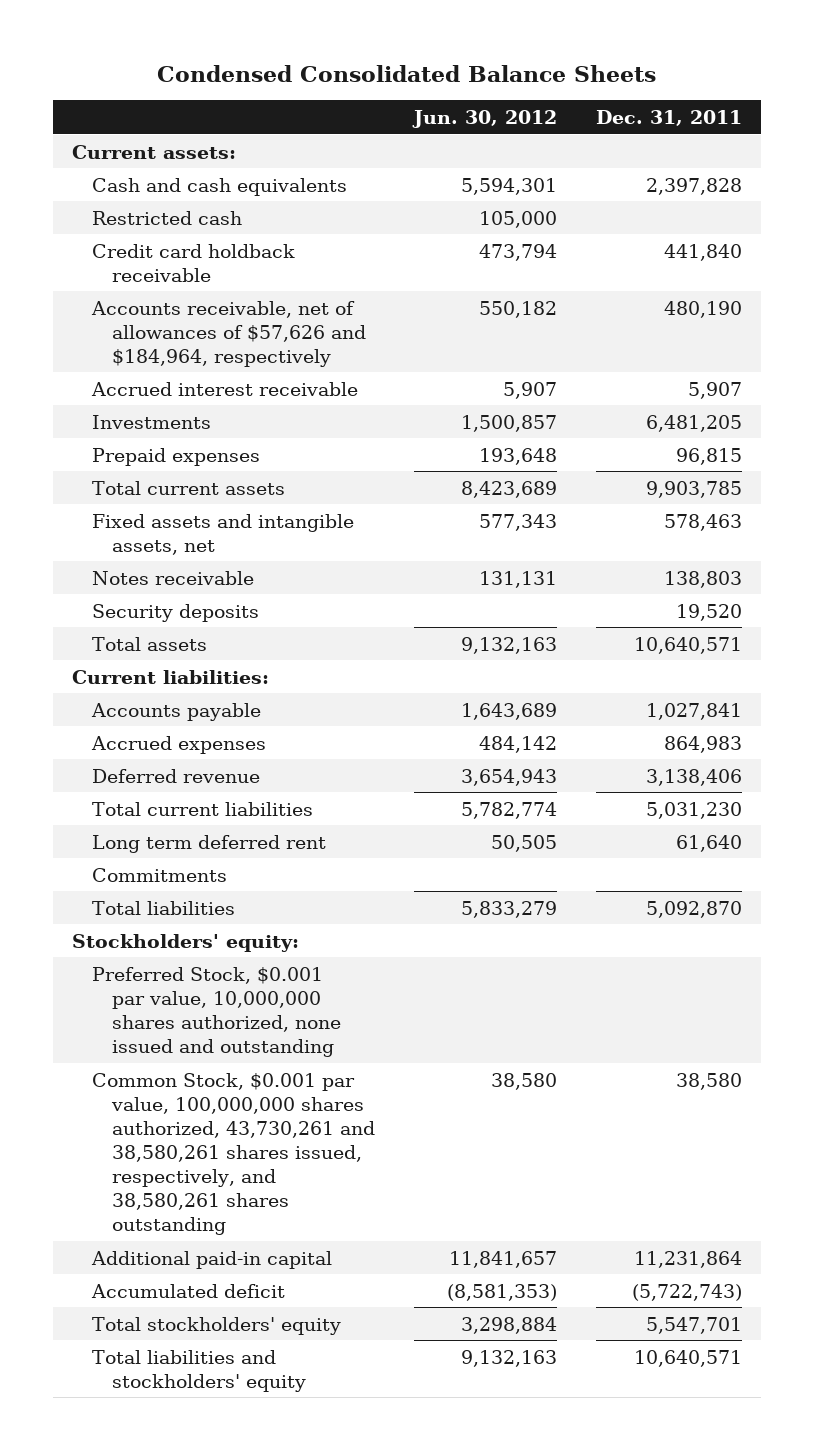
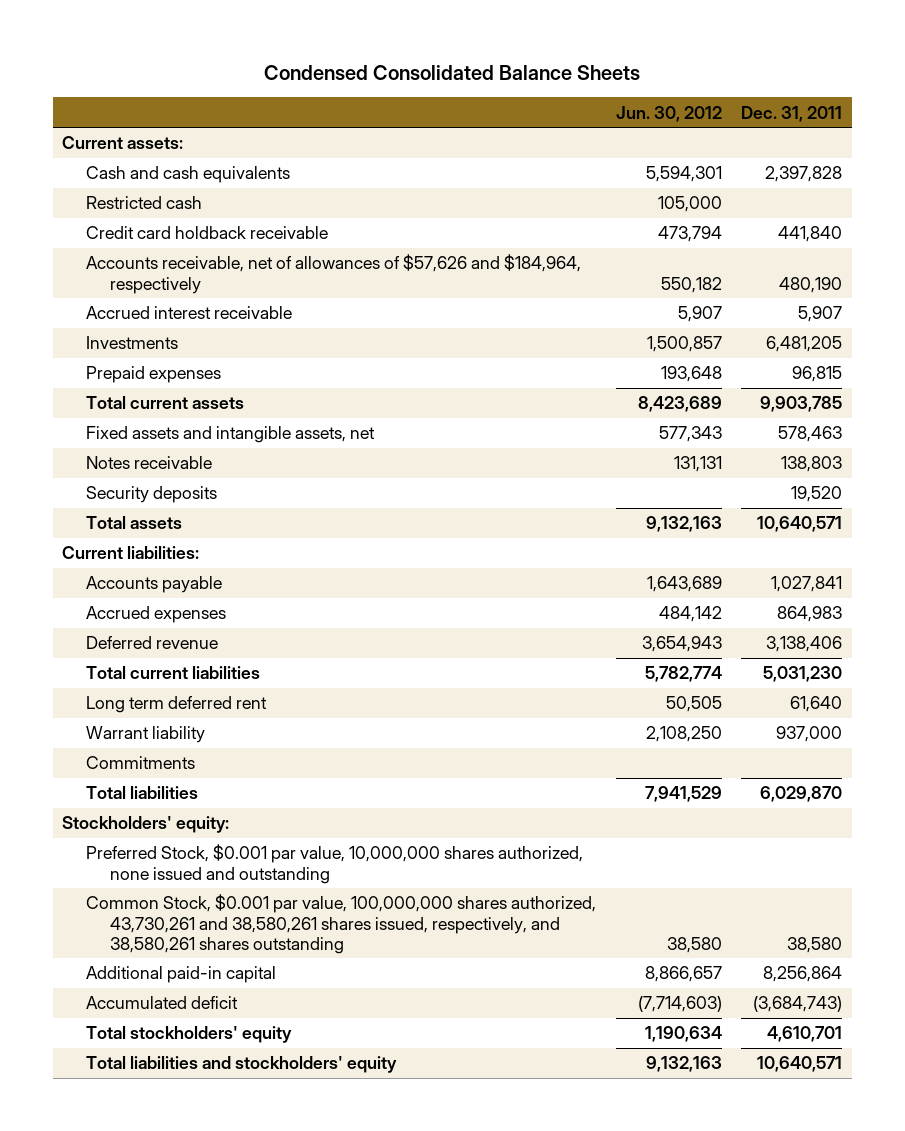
none -> [86,726,206,744] Warrant liability
[460,900,557,918] 5,833,279 -> [644,786,722,803] 7,941,529
[645,900,742,918] 5,092,870 -> [760,786,843,803] 6,029,870
[448,1250,557,1268] 11,841,657 -> [644,966,722,983] 8,866,657
[633,1250,742,1268] 11,231,864 -> [763,966,843,983] 8,256,864
[446,1283,557,1301] (8,581,353) -> [637,996,722,1013] (7,714,603)
[631,1283,742,1301] (5,722,743) -> [753,996,843,1013] (3,684,743)
[460,1316,557,1334] 3,298,884 -> [644,1026,722,1043] 1,190,634
[645,1316,742,1334] 5,547,701 -> [767,1026,843,1043] 4,610,701

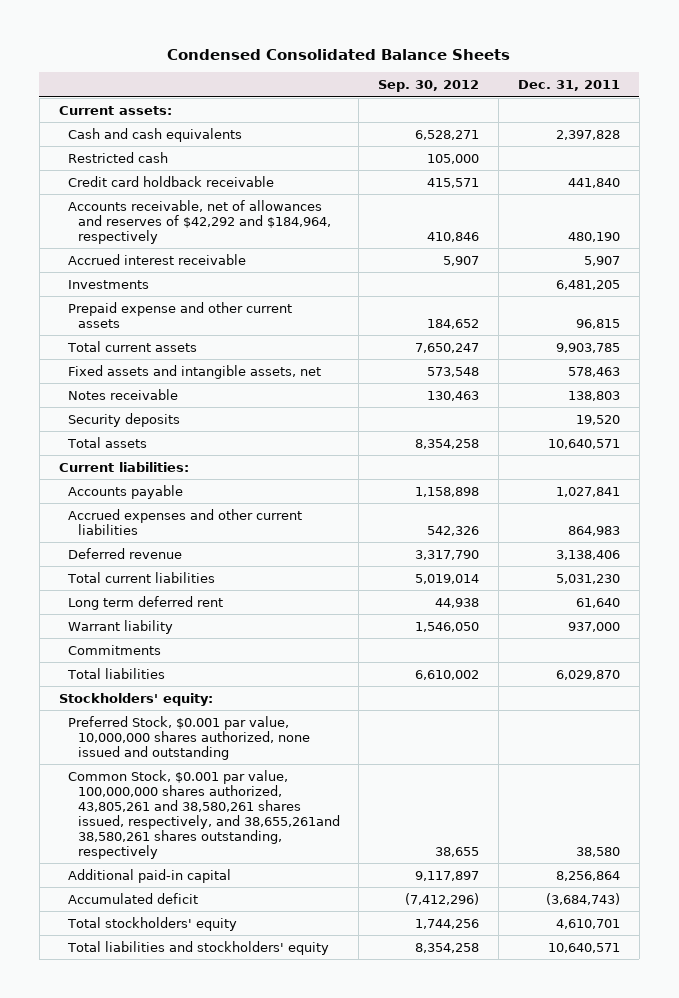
[615,105,722,122] Jun. 30, 2012 -> none
none -> [378,80,480,93] Sep. 30, 2012
[86,254,582,294] Accounts receivable, net of allowances of $57,626 and $184,964, respectively -> [68,199,331,244] Accounts receivable, net of allowances and reserves of $42,292 and $184,964, respectively
[86,366,222,384] Prepaid expenses -> [68,301,293,328] Prepaid expense and other current assets
[86,606,227,624] Accrued expenses -> [68,508,303,535] Accrued expenses and other current liabilities
[86,894,597,954] Common Stock, $0.001 par value, 100,000,000 shares authorized, 43,730,261 and 38,580,261 shares issued, respectively, and 38,580,261 shares outstanding -> [68,769,340,859] Common Stock, $0.001 par value, 100,000,000 shares authorized, 43,805,261 and 38,580,261 shares issued, respectively, and 38,655,261and 38,580,261 shares outstanding, respectively

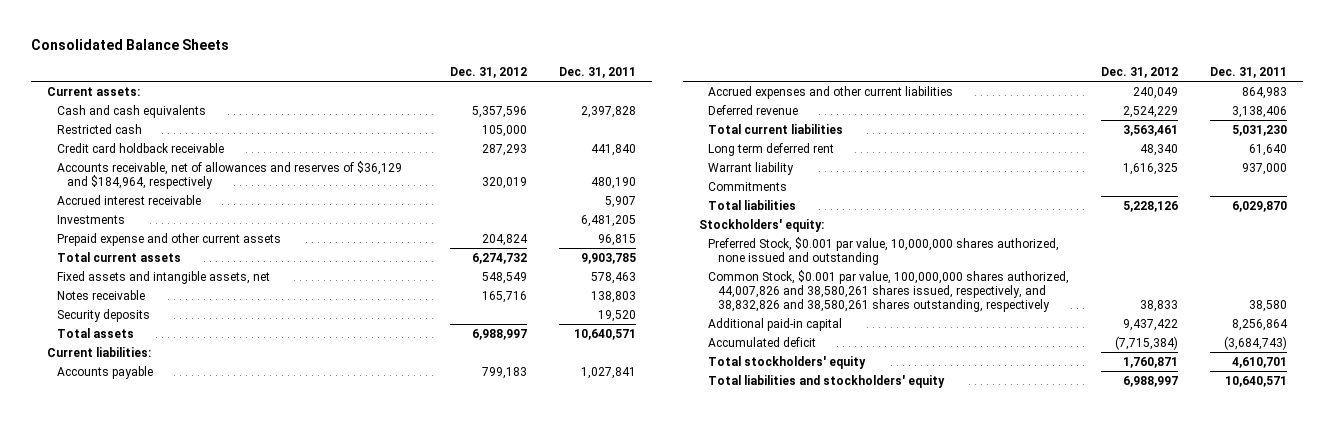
[167,48,511,60] Condensed Consolidated Balance Sheets -> [31,39,230,51] Consolidated Balance Sheets
[378,80,480,93] Sep. 30, 2012 -> none
none -> [450,67,528,79] Dec. 31, 2012
[68,199,331,244] Accounts receivable, net of allowances and reserves of $42,292 and $184,964, respectively -> [56,160,402,190] Accounts receivable, net of allowances and reserves of $36,129 and $184,964, respectively
[68,769,340,859] Common Stock, $0.001 par value, 100,000,000 shares authorized, 43,805,261 and 38,580,261 shares issued, respectively, and 38,655,261and 38,580,261 shares outstanding, respectively -> [708,269,1070,313] Common Stock, $0.001 par value, 100,000,000 shares authorized, 44,007,826 and 38,580,261 shares issued, respectively, and 38,832,826 and 38,580,261 shares outstanding, respectively

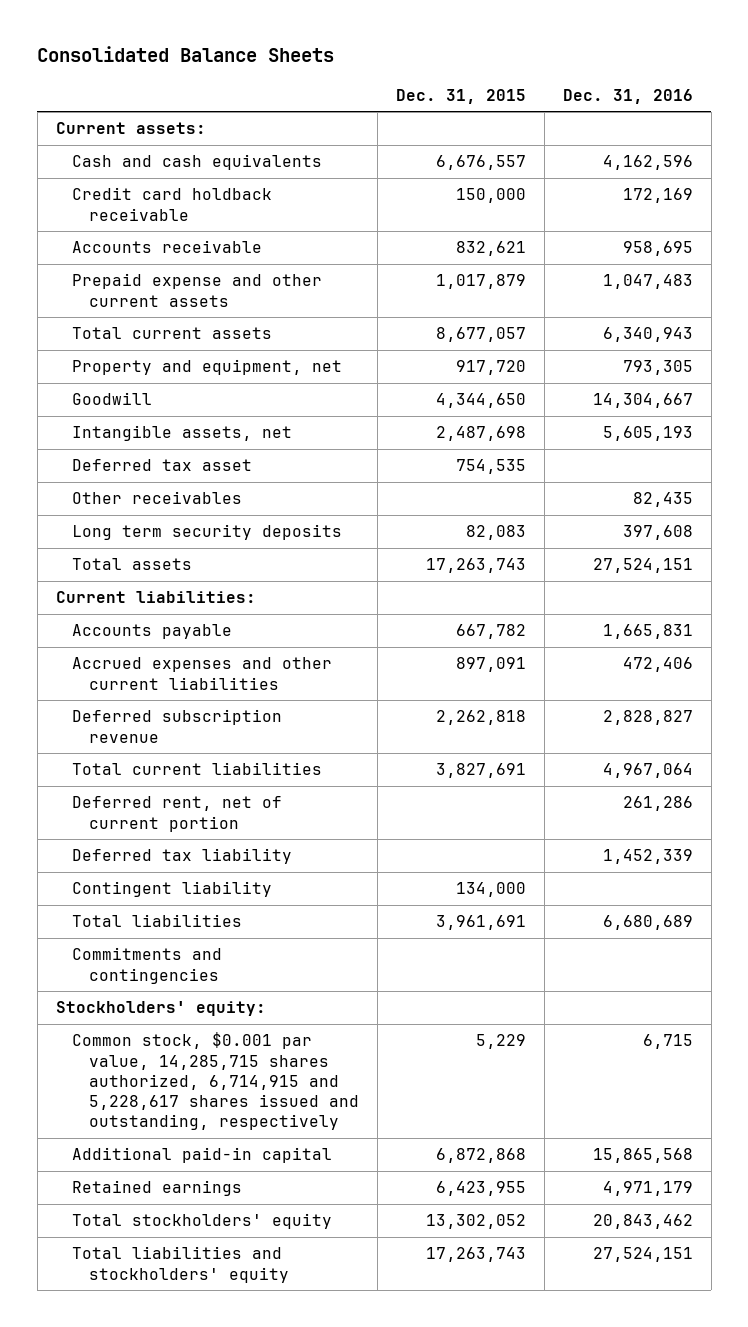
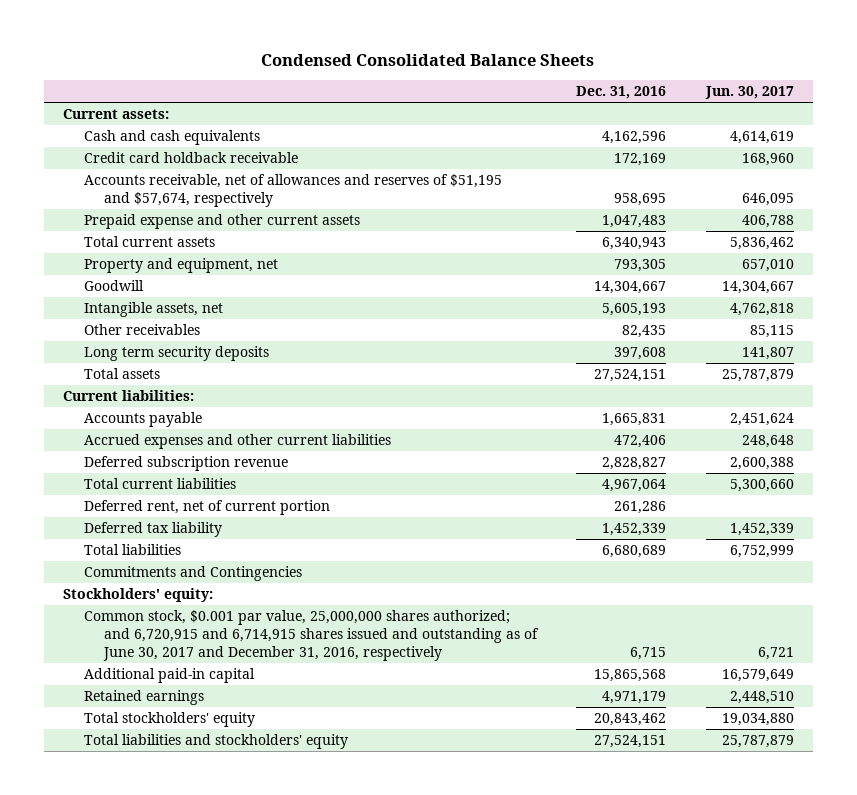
[37,46,335,63] Consolidated Balance Sheets -> [261,53,595,66] Condensed Consolidated Balance Sheets
[395,88,526,104] Dec. 31, 2015 -> none
none -> [704,85,794,99] Jun. 30, 2017
[72,240,263,254] Accounts receivable -> [83,174,502,208] Accounts receivable, net of allowances and reserves of $51,195 and $57,674, respectively
[72,459,253,472] Deferred tax asset -> none
[72,881,273,898] Contingent liability -> none
[72,947,223,984] Commitments and contingencies -> [83,566,302,582] Commitments and Contingencies
[72,1032,359,1131] Common stock, $0.001 par value, 14,285,715 shares authorized, 6,714,915 and 5,228,617 shares issued and outstanding, respectively -> [83,610,539,662] Common stock, $0.001 par value, 25,000,000 shares authorized; and 6,720,915 and 6,714,915 shares issued and outstanding as of June 30, 2017 and December 31, 2016, respectively

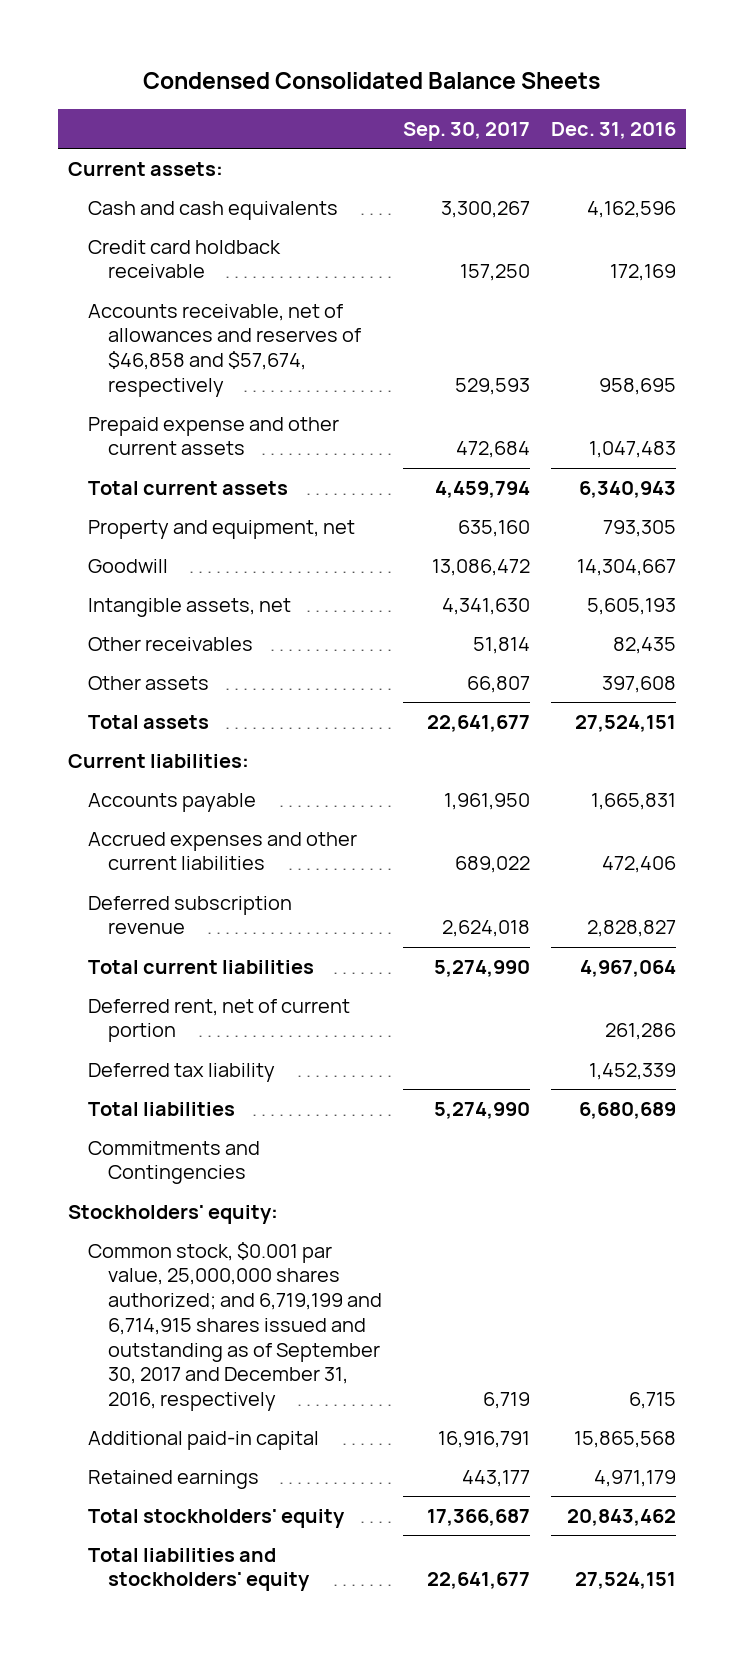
[704,85,794,99] Jun. 30, 2017 -> none
none -> [402,122,530,142] Sep. 30, 2017
[83,174,502,208] Accounts receivable, net of allowances and reserves of $51,195 and $57,674, respectively -> [88,303,361,397] Accounts receivable, net of allowances and reserves of $46,858 and $57,674, respectively
[83,346,269,362] Long term security deposits -> [88,675,210,690] Other assets
[83,610,539,662] Common stock, $0.001 par value, 25,000,000 shares authorized; and 6,720,915 and 6,714,915 shares issued and outstanding as of June 30, 2017 and December 31, 2016, respectively -> [88,1241,382,1412] Common stock, $0.001 par value, 25,000,000 shares authorized; and 6,719,199 and 6,714,915 shares issued and outstanding as of September 30, 2017 and December 31, 2016, respectively

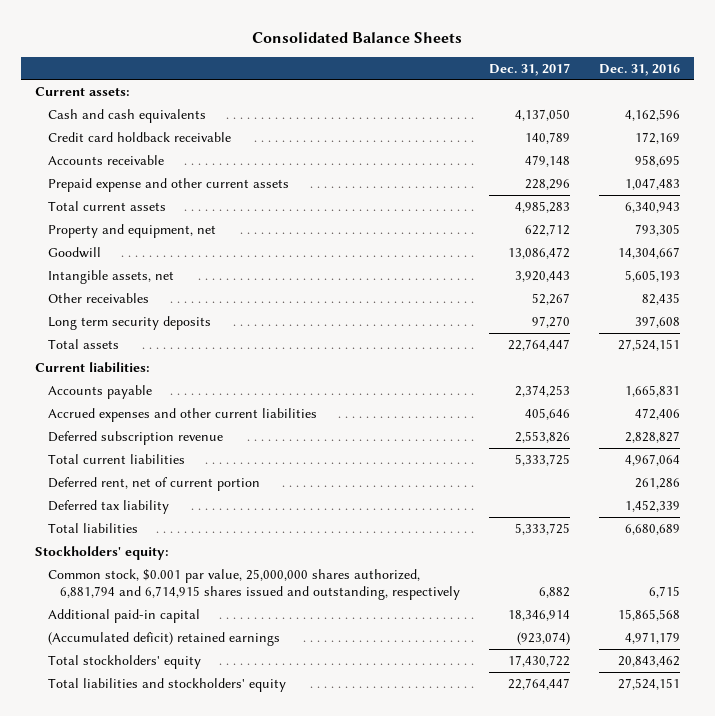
[142,72,600,90] Condensed Consolidated Balance Sheets -> [252,31,463,43] Consolidated Balance Sheets
[402,122,530,142] Sep. 30, 2017 -> none
none -> [488,62,570,76] Dec. 31, 2017
[88,303,361,397] Accounts receivable, net of allowances and reserves of $46,858 and $57,674, respectively -> [47,154,164,165] Accounts receivable
[88,675,210,690] Other assets -> [47,315,211,330] Long term security deposits
[88,1140,261,1185] Commitments and Contingencies -> none
[88,1241,382,1412] Common stock, $0.001 par value, 25,000,000 shares authorized; and 6,719,199 and 6,714,915 shares issued and outstanding as of September 30, 2017 and December 31, 2016, respectively -> [47,568,460,601] Common stock, $0.001 par value, 25,000,000 shares authorized, 6,881,794 and 6,714,915 shares issued and outstanding, respectively
[88,1469,260,1489] Retained earnings -> [47,631,280,646] (Accumulated deficit) retained earnings

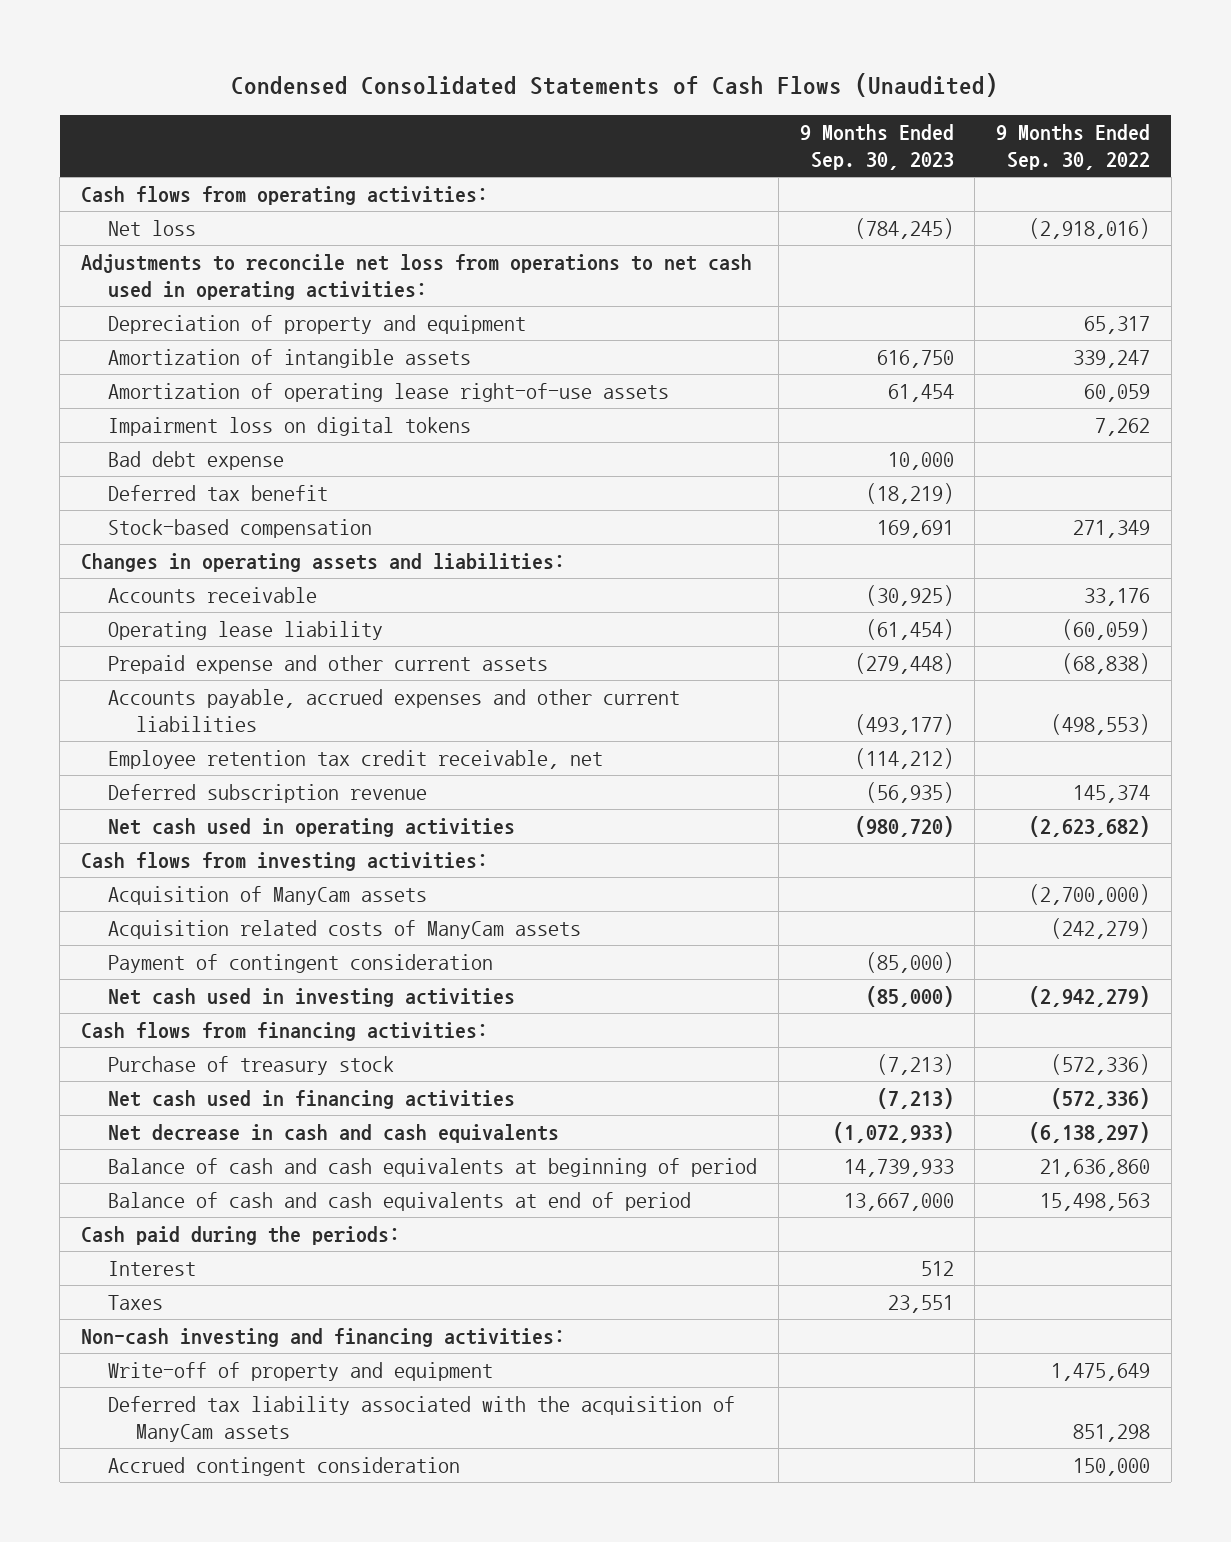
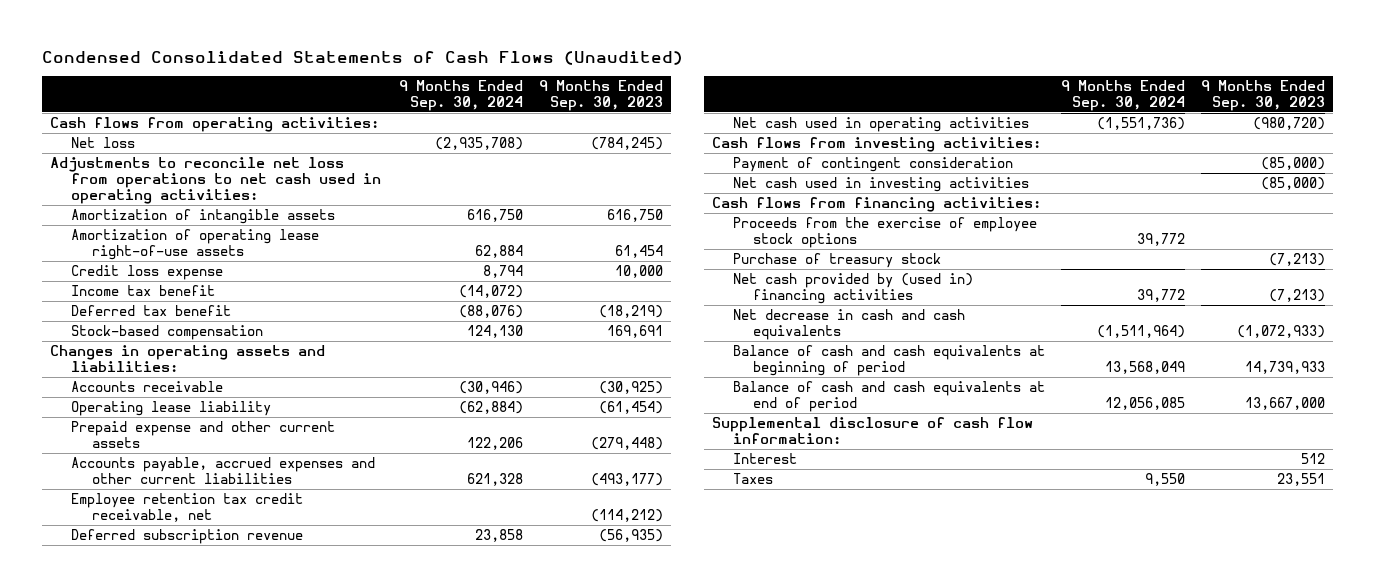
[995,124,1150,170] 9 Months Ended Sep. 30, 2022 -> none
none -> [398,80,523,112] 9 Months Ended Sep. 30, 2024
[108,315,527,335] Depreciation of property and equipment -> none
[108,417,472,437] Impairment loss on digital tokens -> none
[108,451,285,471] Bad debt expense -> [70,265,223,281] Credit loss expense
none -> [70,285,215,297] Income tax benefit
[108,886,428,906] Acquisition of ManyCam assets -> none
[108,920,582,940] Acquisition related costs of ManyCam assets -> none
none -> [732,217,1037,248] Proceeds from the exercise of employee stock options
[108,1090,516,1110] Net cash used in financing activities -> [732,273,973,304] Net cash provided by (used in) financing activities
[81,1226,401,1246] Cash paid during the periods: -> none
none -> [711,417,1033,444] Supplemental disclosure of cash flow information:
[81,1328,566,1348] Non-cash investing and financing activities: -> none
[108,1362,494,1382] Write-off of property and equipment -> none
[108,1396,736,1442] Deferred tax liability associated with the acquisition of ManyCam assets -> none
[108,1457,461,1477] Accrued contingent consideration -> none

